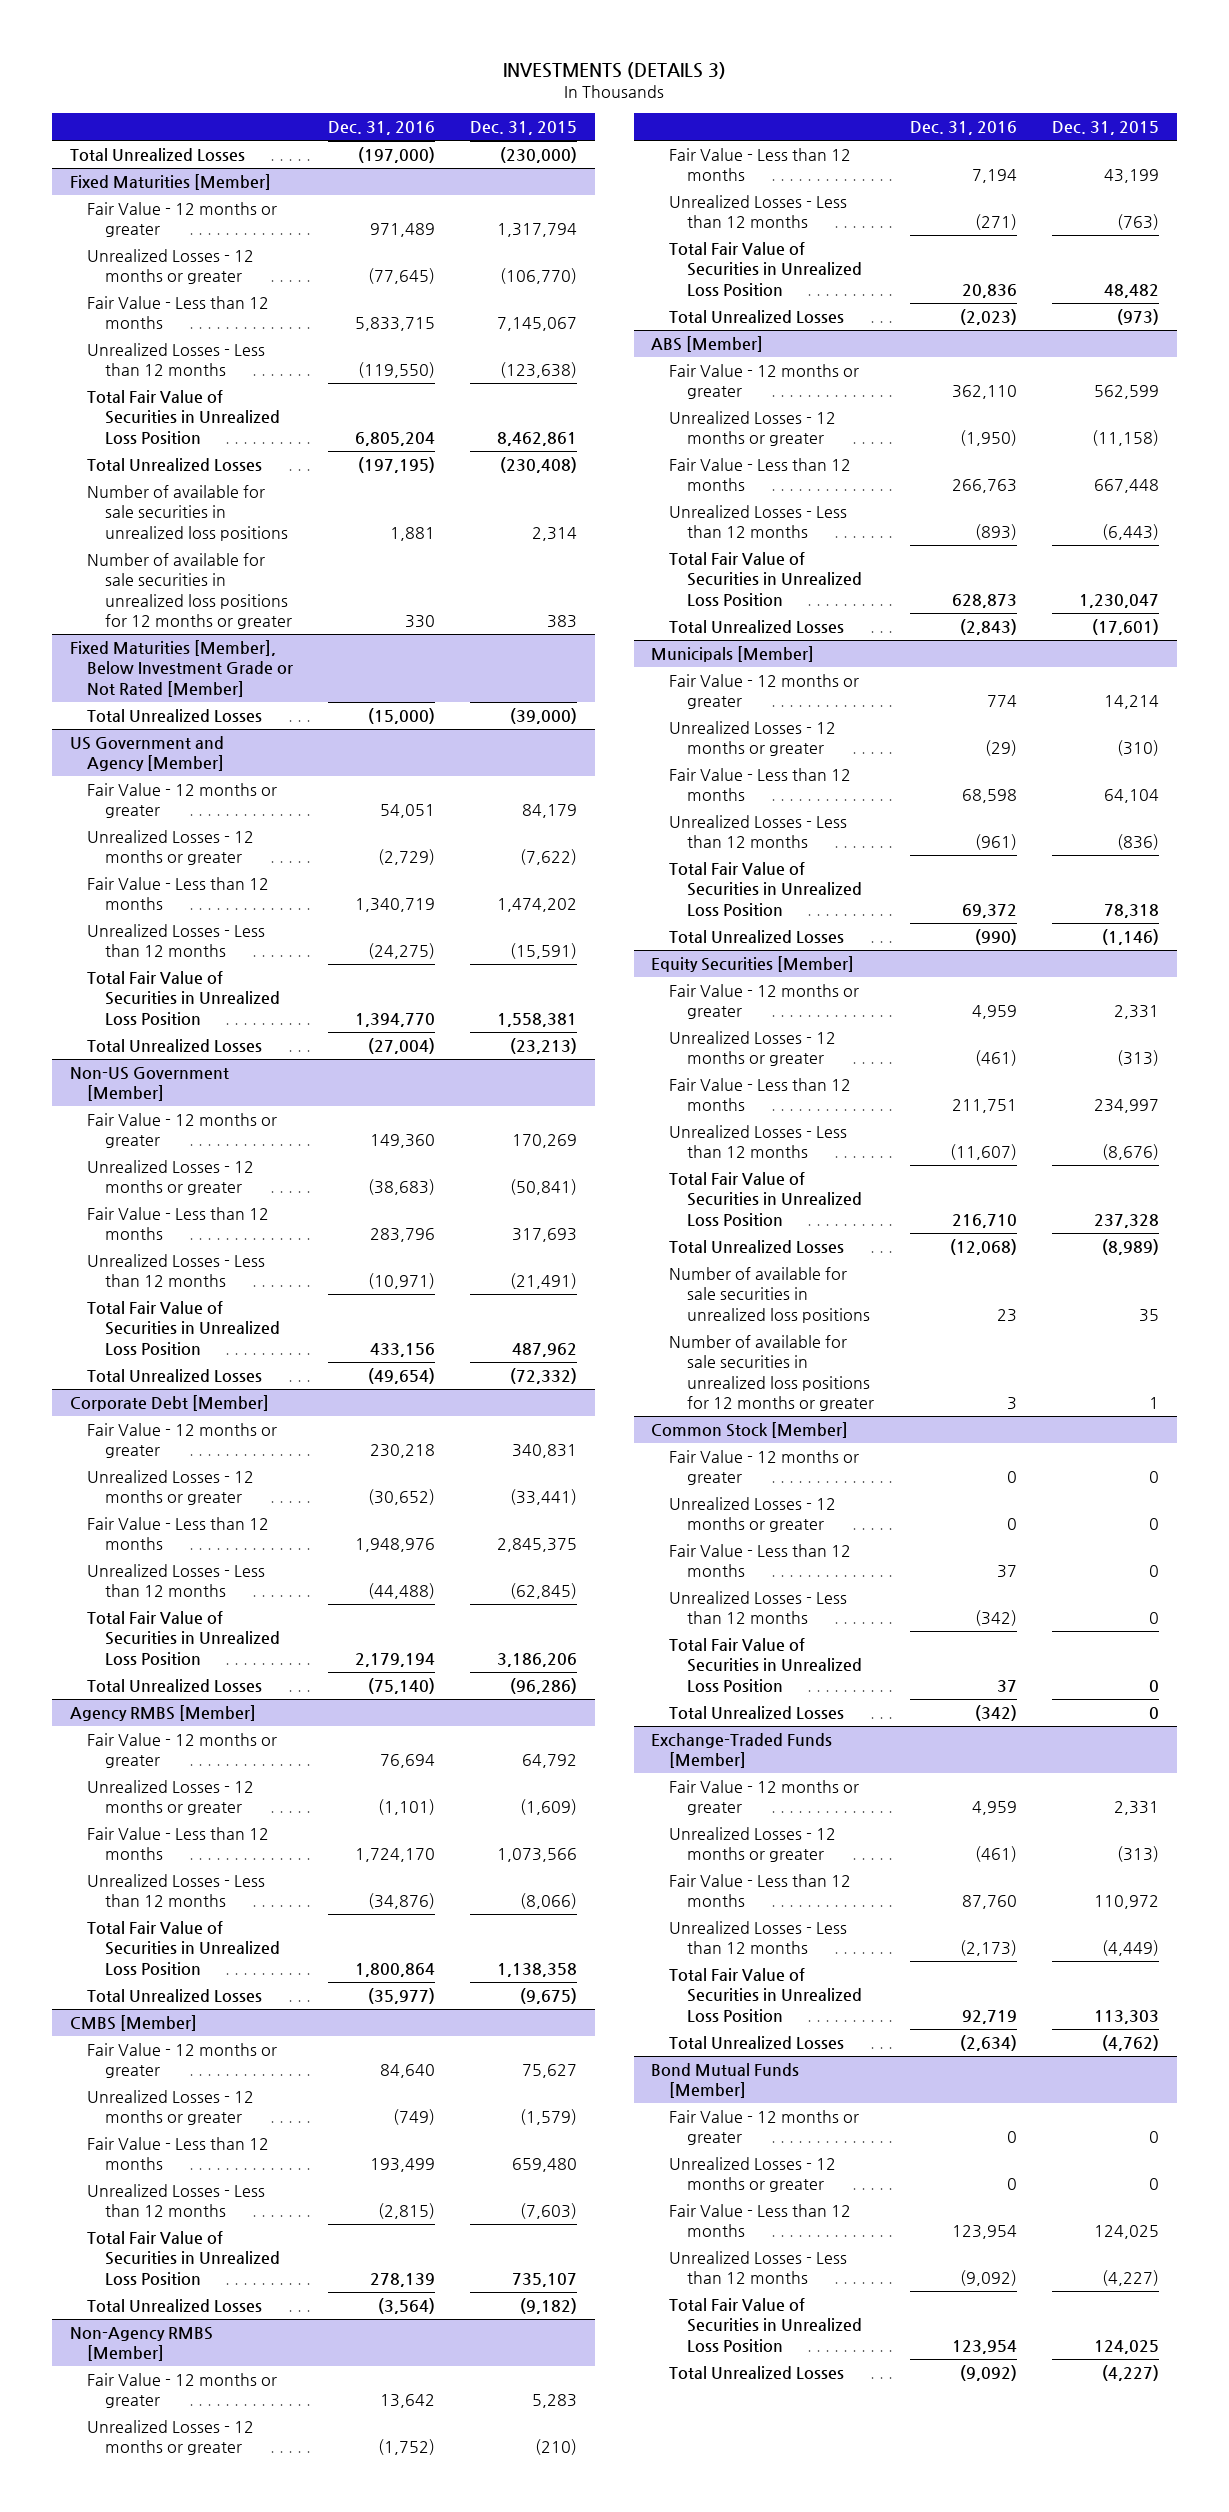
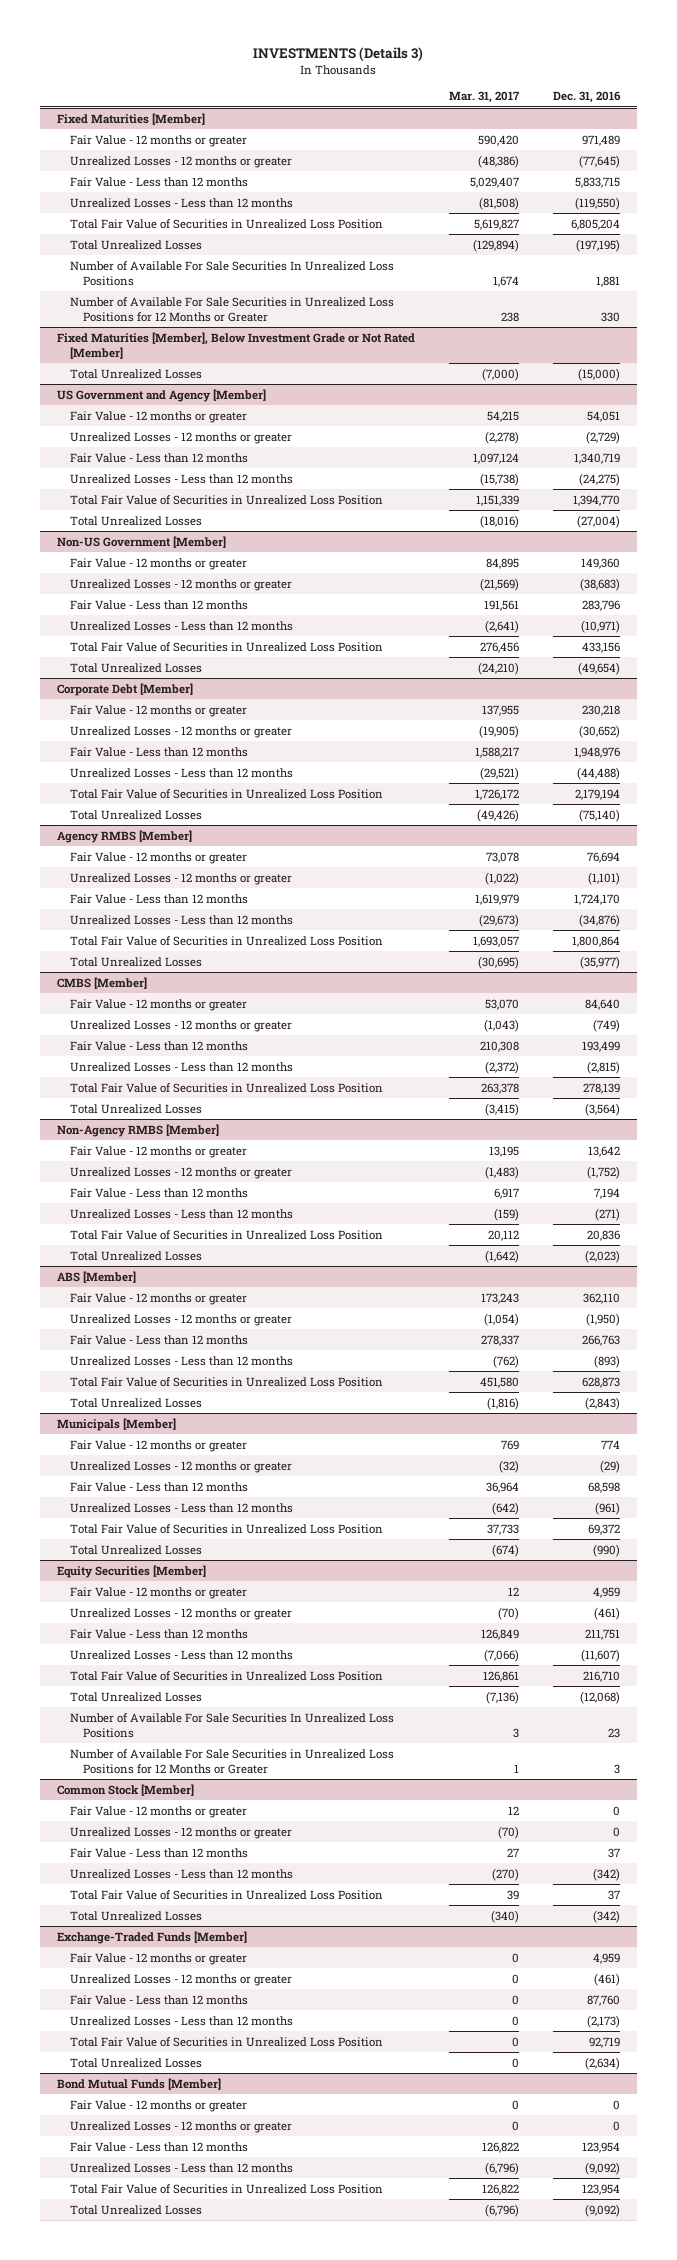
[503,62,727,80] INVESTMENTS (DETAILS 3) -> [253,46,424,61] INVESTMENTS (Details 3)
[470,121,578,136] Dec. 31, 2015 -> none
none -> [448,91,520,104] Mar. 31, 2017
[69,148,245,162] Total Unrealized Losses -> none
[87,485,289,541] Number of available for sale securities in unrealized loss positions -> [69,260,394,286] Number of Available For Sale Securities In Unrealized Loss Positions
[87,553,293,629] Number of available for sale securities in unrealized loss positions for 12 months or greater -> [69,296,394,322] Number of Available For Sale Securities in Unrealized Loss Positions for 12 Months or Greater
[669,1267,870,1323] Number of available for sale securities in unrealized loss positions -> [69,1712,394,1738] Number of Available For Sale Securities In Unrealized Loss Positions
[669,1335,874,1411] Number of available for sale securities in unrealized loss positions for 12 months or greater -> [69,1748,394,1774] Number of Available For Sale Securities in Unrealized Loss Positions for 12 Months or Greater

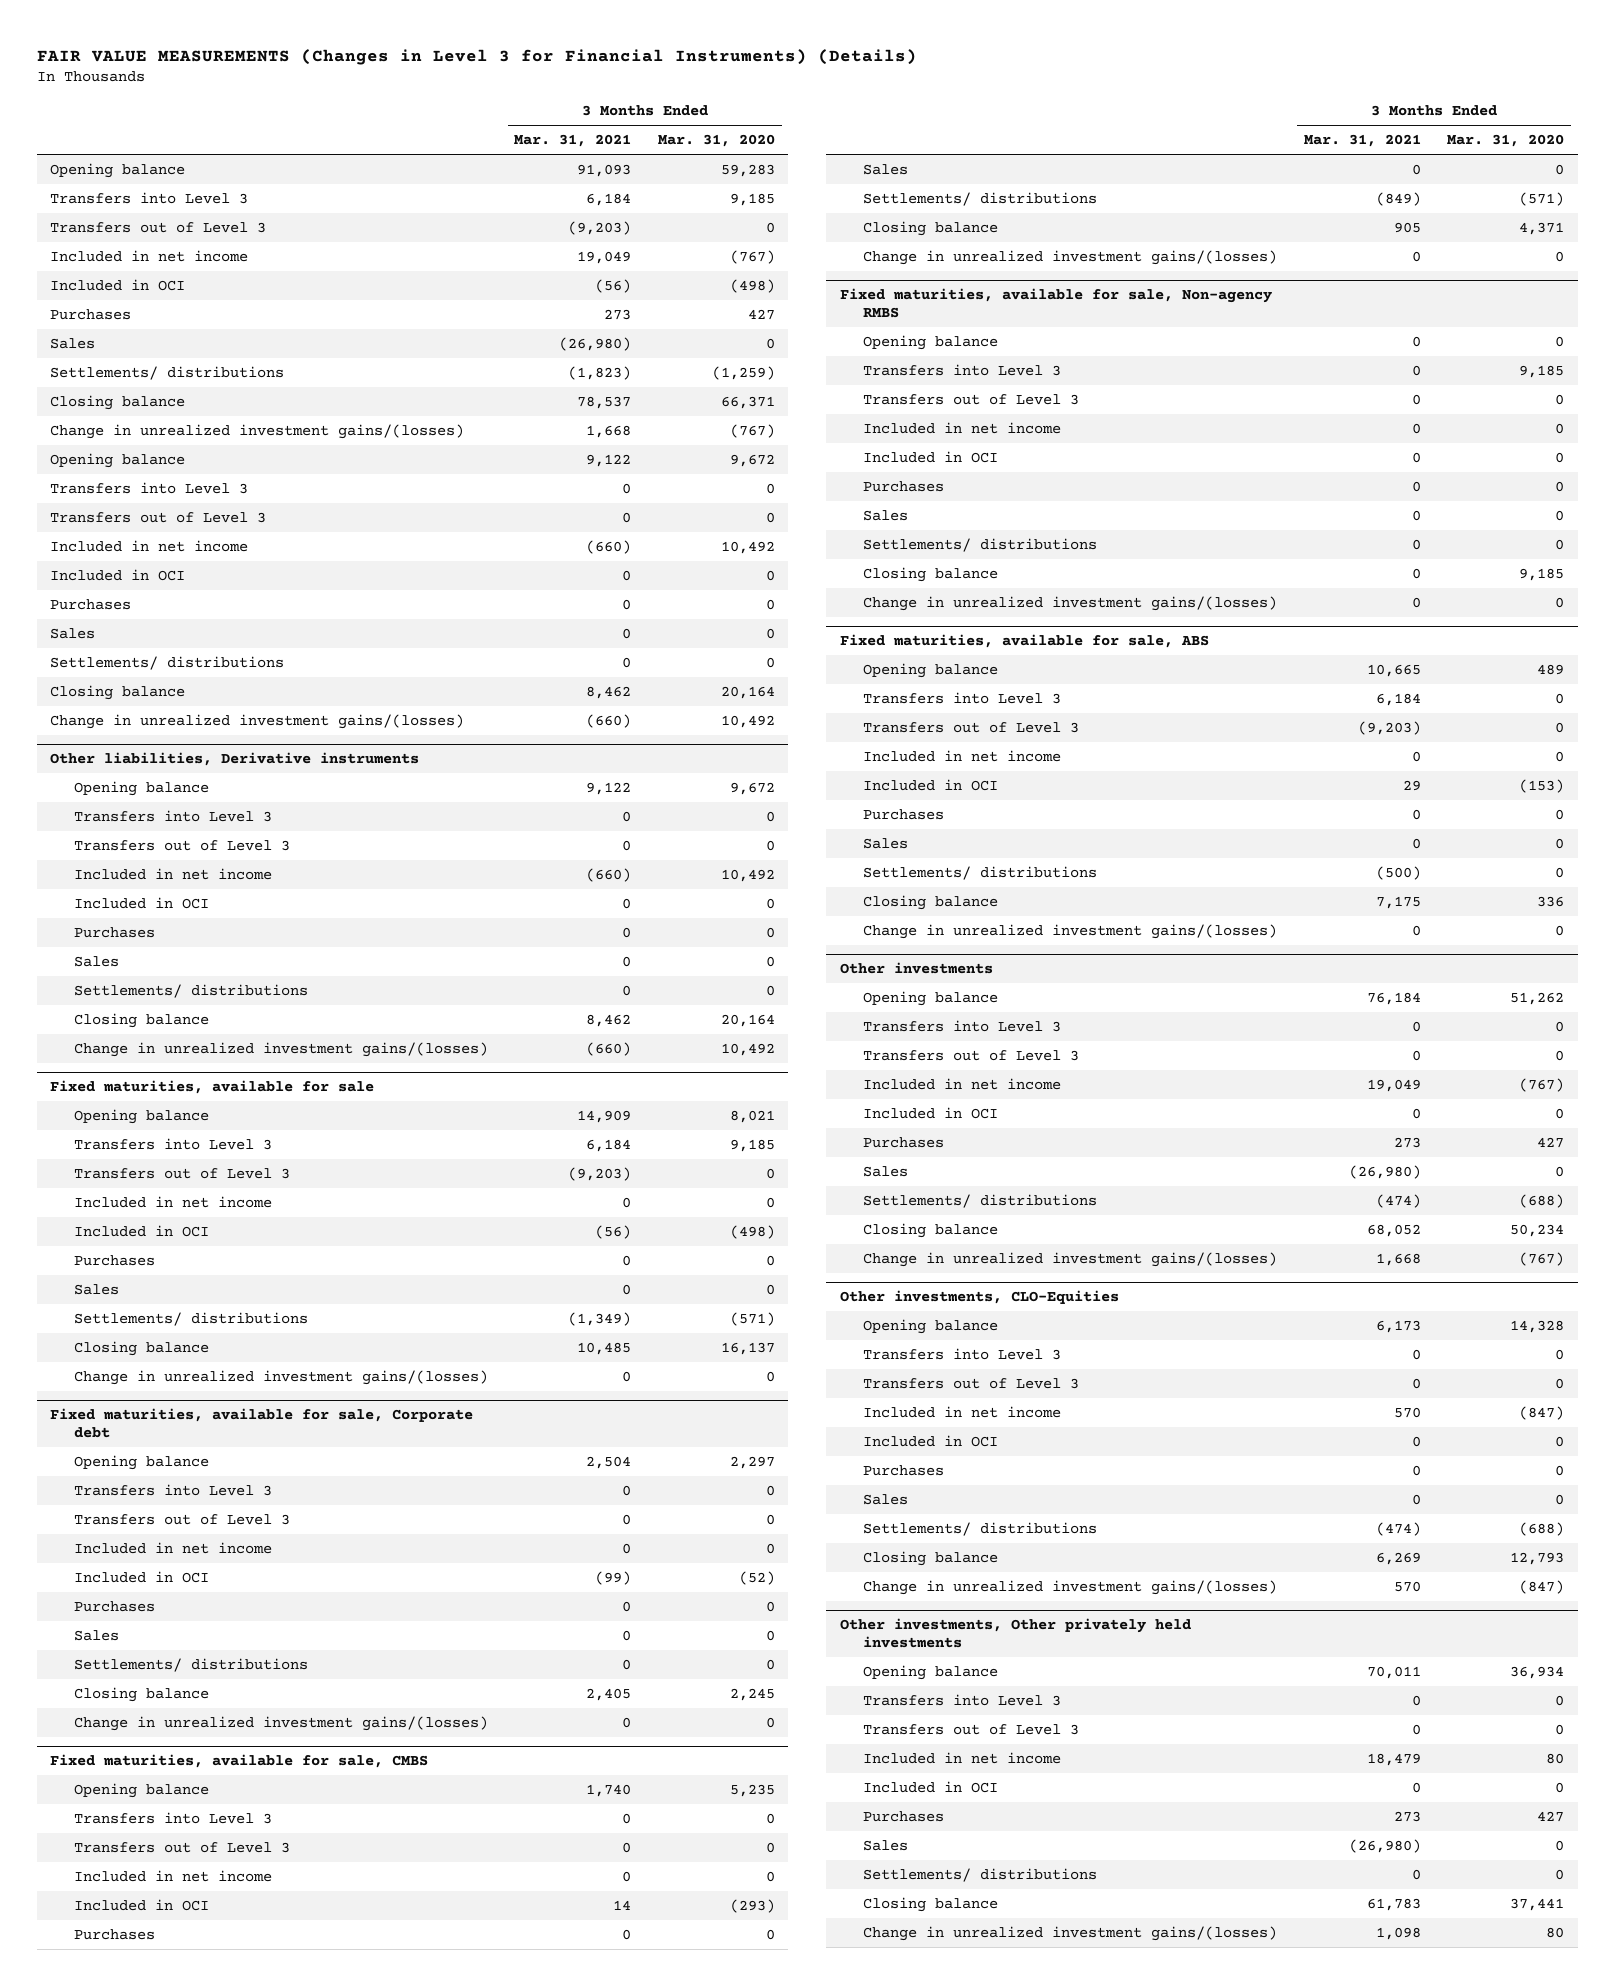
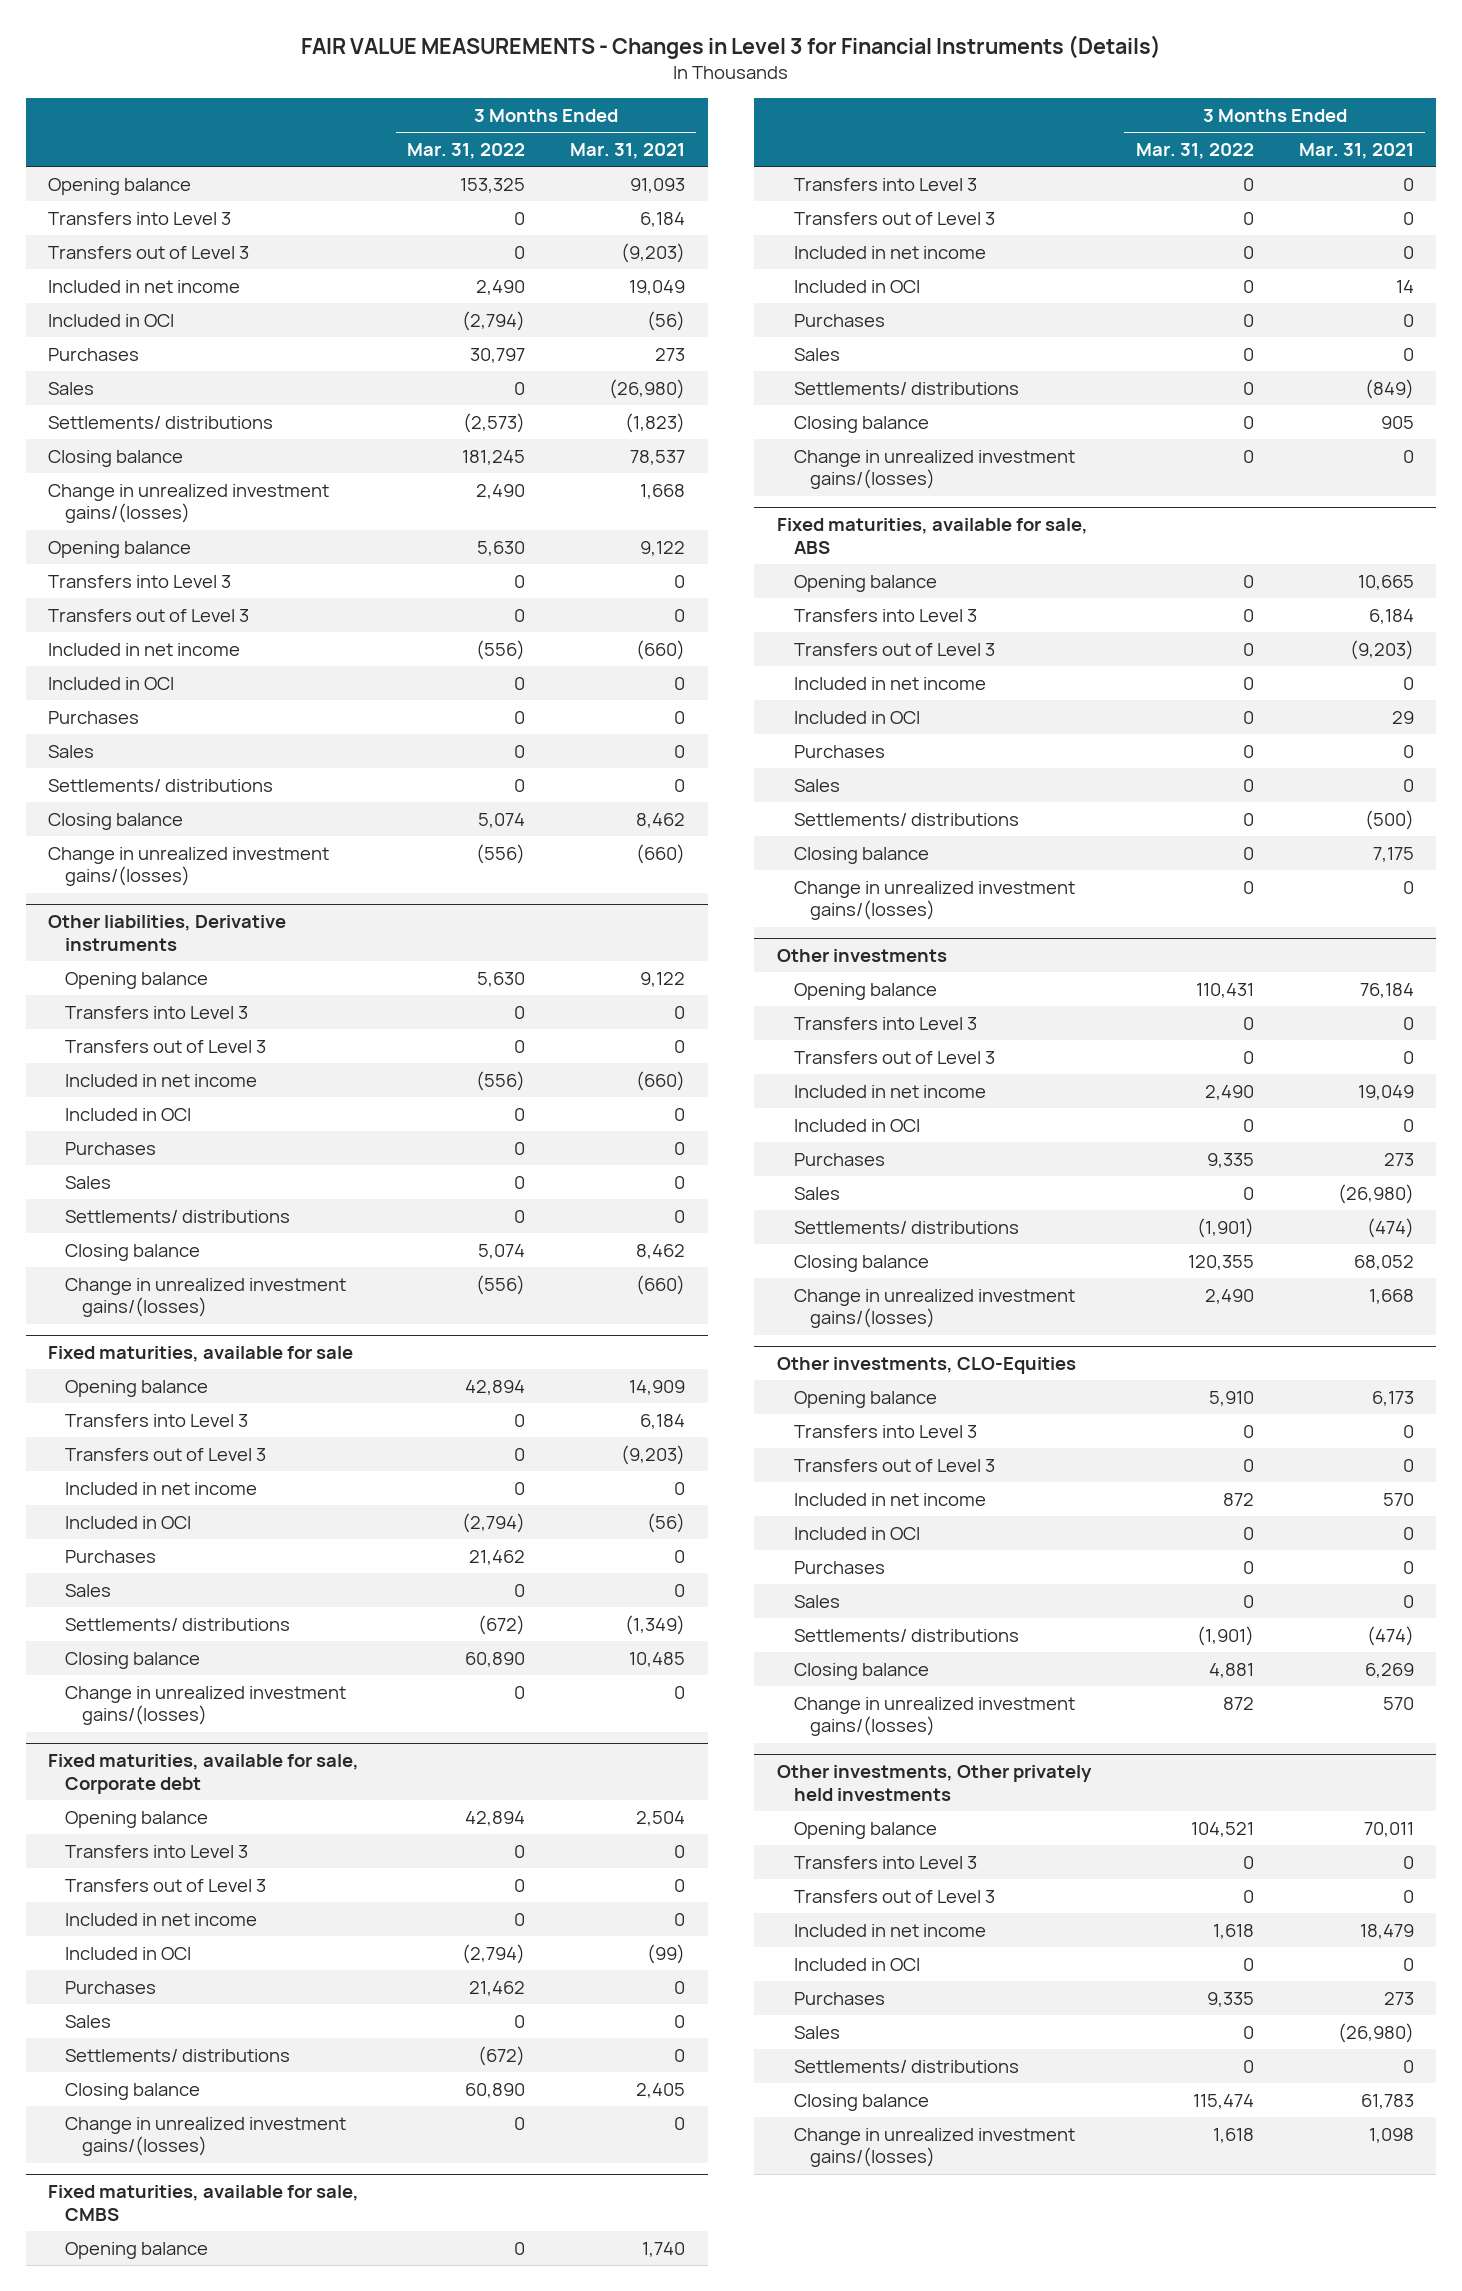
[37,48,918,65] FAIR VALUE MEASUREMENTS (Changes in Level 3 for Financial Instruments) (Details) -> [300,35,1161,60] FAIR VALUE MEASUREMENTS - Changes in Level 3 for Financial Instruments (Details)
[657,134,775,148] Mar. 31, 2020 -> none
none -> [407,142,526,159] Mar. 31, 2022
[839,287,1272,319] Fixed maturities, available for sale, Non-agency RMBS -> none
[862,334,998,350] Opening balance -> none
[862,363,1061,376] Transfers into Level 3 -> none
[862,393,1079,405] Transfers out of Level 3 -> none
[862,421,1061,434] Included in net income -> none
[862,450,998,463] Included in OCI -> none
[862,480,944,492] Purchases -> none
[862,509,908,521] Sales -> none
[862,537,1097,552] Settlements/ distributions -> none
[862,566,998,582] Closing balance -> none
[862,595,1277,611] Change in unrealized investment gains/(losses) -> none

